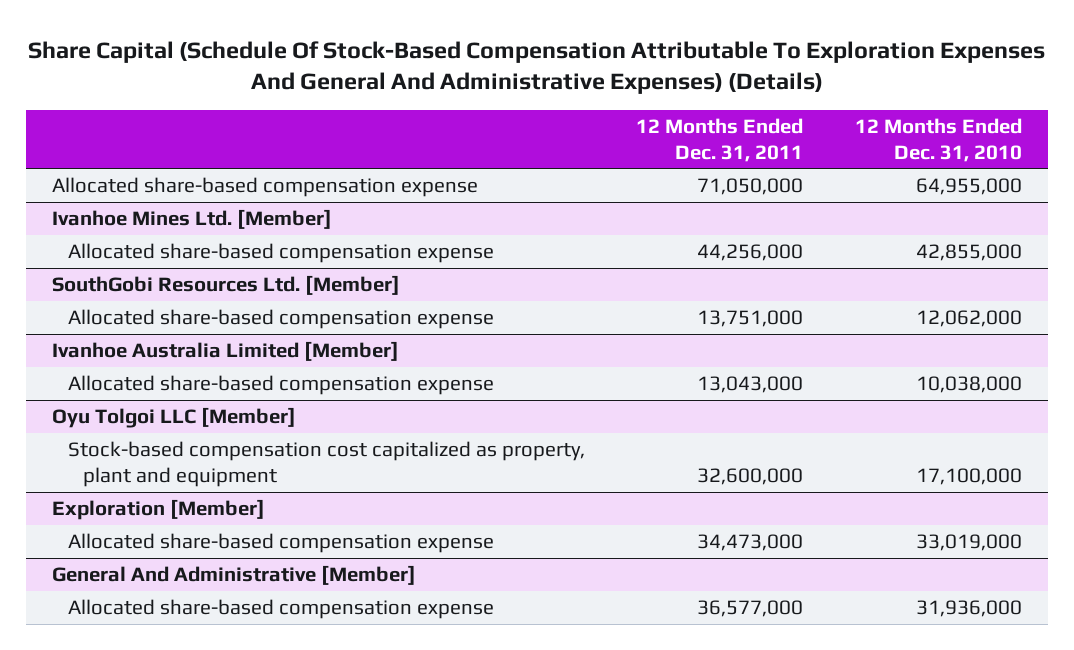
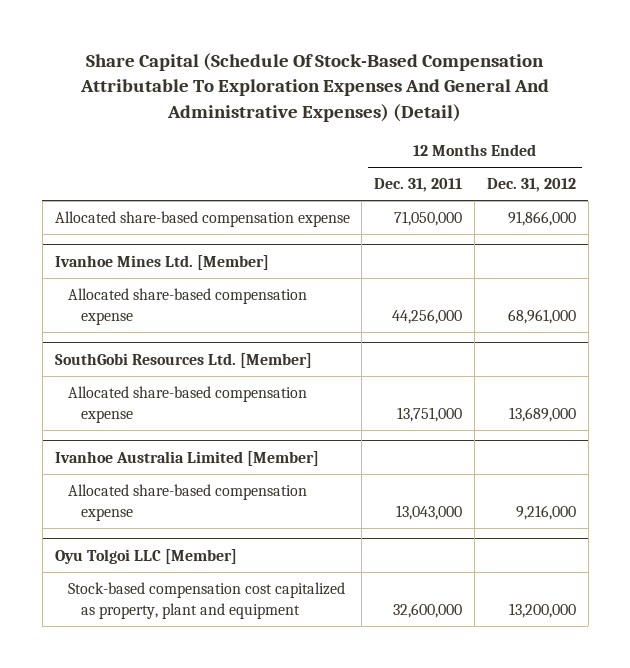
[27,40,1045,95] Share Capital (Schedule Of Stock-Based Compensation Attributable To Exploration Expenses And General And Administrative Expenses) (Details) -> [80,53,550,122] Share Capital (Schedule Of Stock-Based Compensation Attributable To Exploration Expenses And General And Administrative Expenses) (Detail)
[854,117,1022,162] 12 Months Ended Dec. 31, 2010 -> none
none -> [486,178,576,193] Dec. 31, 2012
[52,498,266,520] Exploration [Member] -> none
[67,532,494,553] Allocated share-based compensation expense -> none
[52,564,417,585] General And Administrative [Member] -> none
[67,598,494,619] Allocated share-based compensation expense -> none

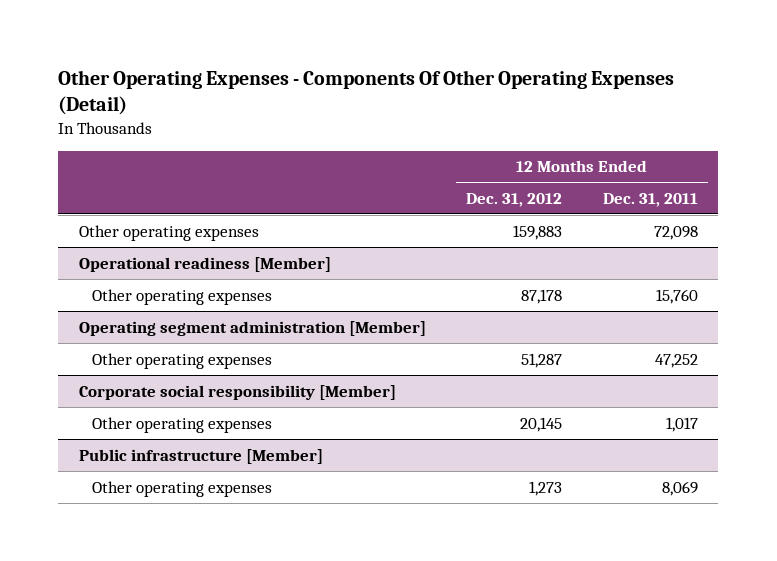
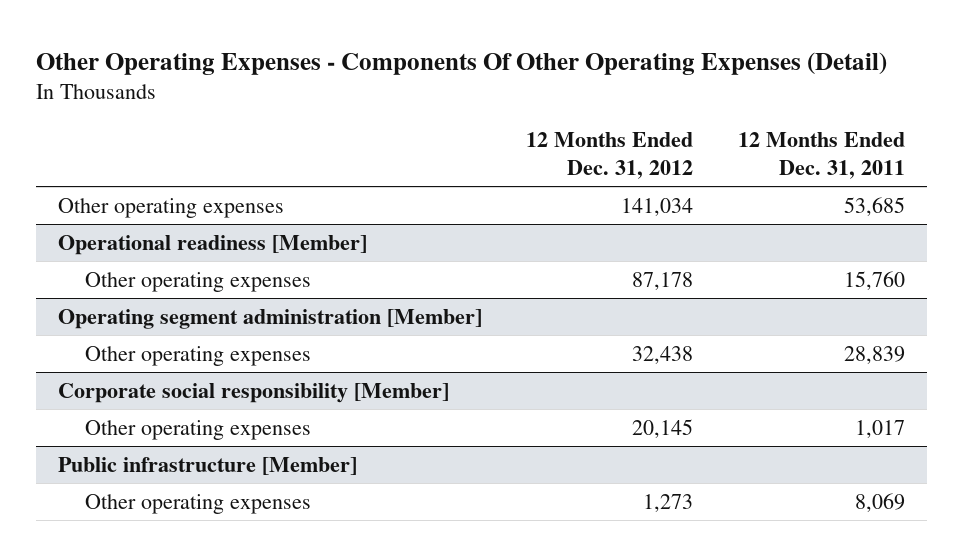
[513,224,563,240] 159,883 -> [621,197,694,216] 141,034
[653,225,698,240] 72,098 -> [843,196,905,216] 53,685
[521,352,563,368] 51,287 -> [632,345,694,364] 32,438
[654,353,698,368] 47,252 -> [843,345,905,364] 28,839

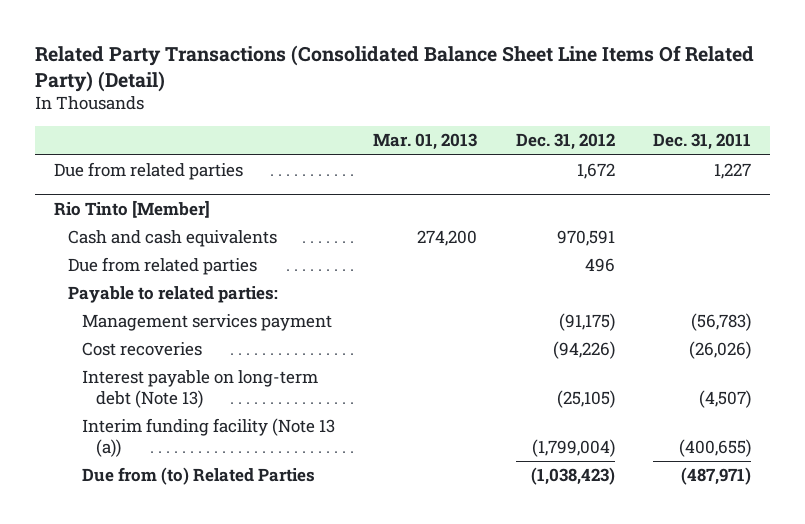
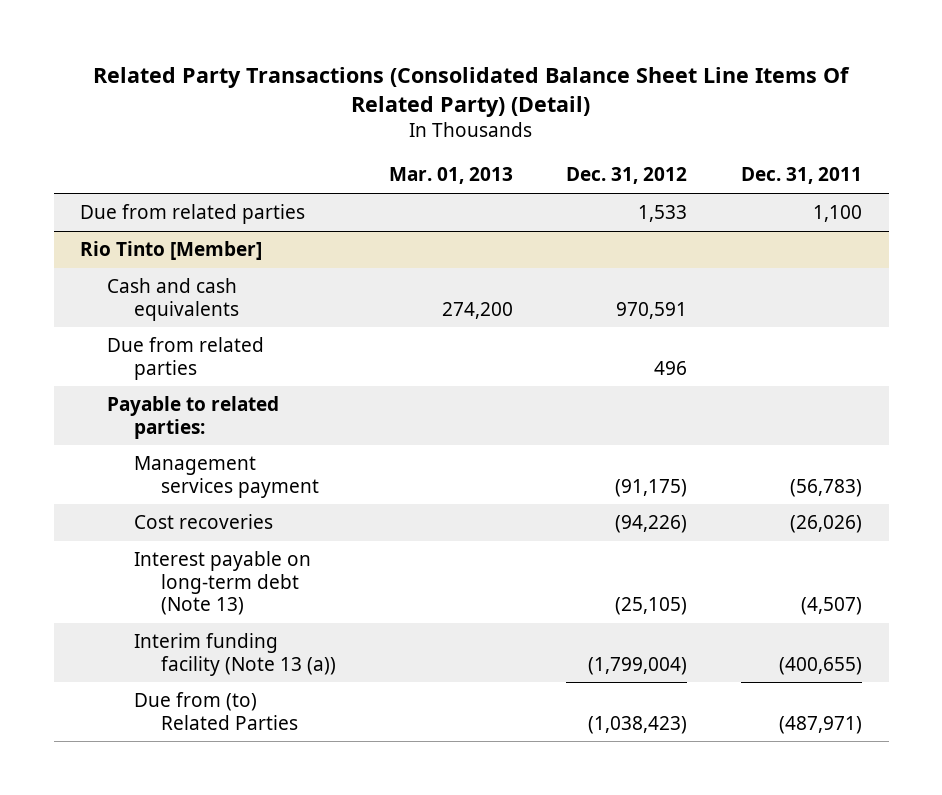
[576,163,615,180] 1,672 -> [638,205,688,223] 1,533
[713,163,751,180] 1,227 -> [812,205,862,223] 1,100

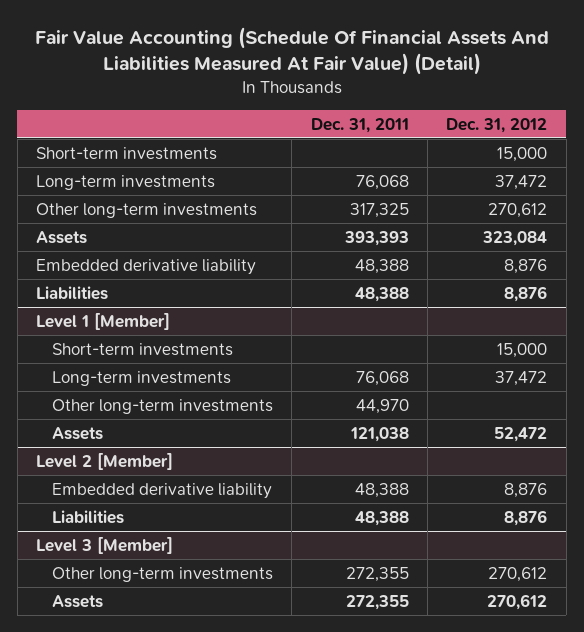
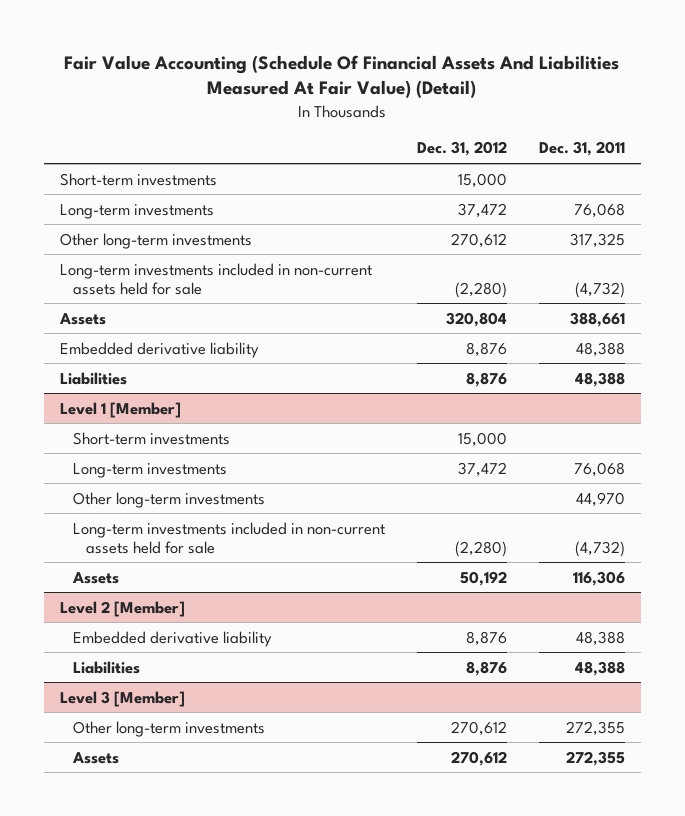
none -> [59,262,372,295] Long-term investments included in non-current assets held for sale
[343,230,409,246] 393,393 -> [570,311,626,327] 388,661
[482,230,548,246] 323,084 -> [445,311,507,327] 320,804
none -> [72,521,385,554] Long-term investments included in non-current assets held for sale
[349,426,409,442] 121,038 -> [573,570,626,586] 116,306
[494,426,548,442] 52,472 -> [459,570,507,586] 50,192

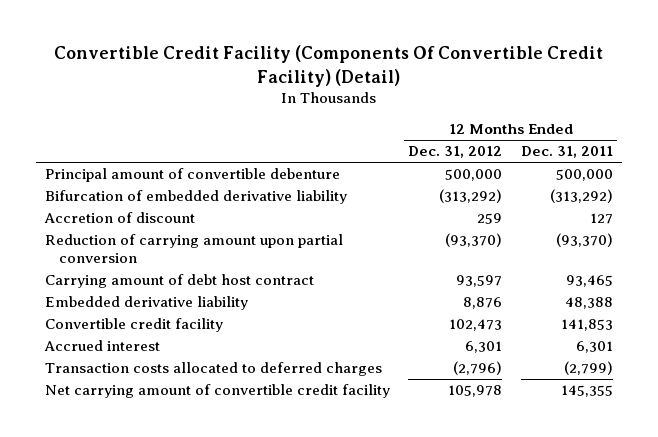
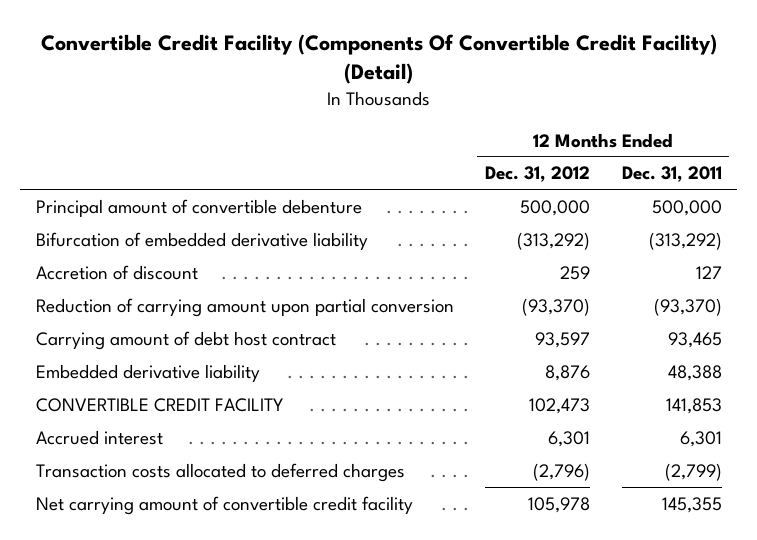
[45,318,224,333] Convertible credit facility -> [35,397,283,412] CONVERTIBLE CREDIT FACILITY

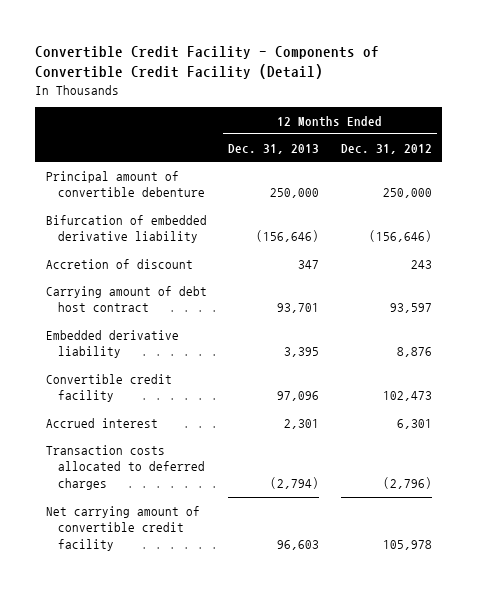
[40,33,717,85] Convertible Credit Facility (Components Of Convertible Credit Facility) (Detail) -> [35,45,380,80] Convertible Credit Facility - Components of Convertible Credit Facility (Detail)
[621,166,722,183] Dec. 31, 2011 -> none
none -> [228,143,320,154] Dec. 31, 2013
[35,297,454,317] Reduction of carrying amount upon partial conversion -> none
[520,199,591,216] 500,000 -> [382,188,432,199] 250,000
[517,231,591,250] (313,292) -> [368,230,432,243] (156,646)
[560,265,591,280] 259 -> [410,259,432,269] 243
[35,397,283,412] CONVERTIBLE CREDIT FACILITY -> [45,373,172,403] Convertible credit facility

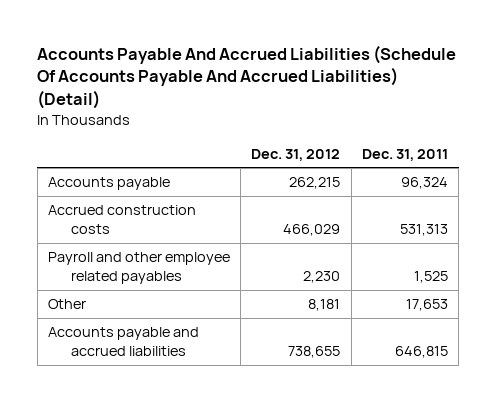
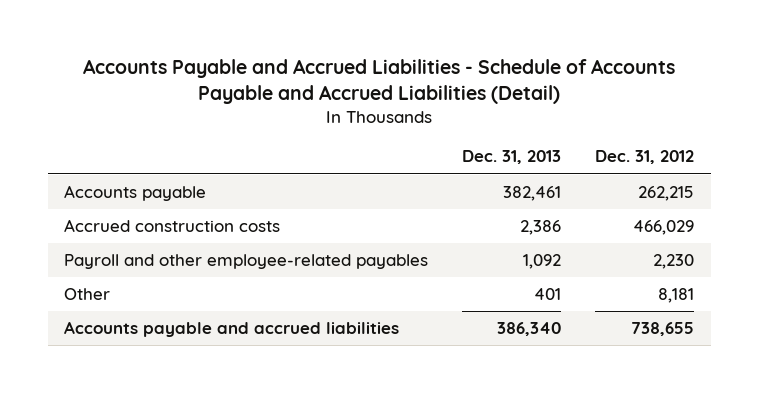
[37,44,457,110] Accounts Payable And Accrued Liabilities (Schedule Of Accounts Payable And Accrued Liabilities) (Detail) -> [83,58,676,104] Accounts Payable and Accrued Liabilities - Schedule of Accounts Payable and Accrued Liabilities (Detail)
[361,148,448,161] Dec. 31, 2011 -> none
none -> [462,150,562,165] Dec. 31, 2013
[48,252,231,284] Payroll and other employee related payables -> [64,253,429,269] Payroll and other employee-related payables

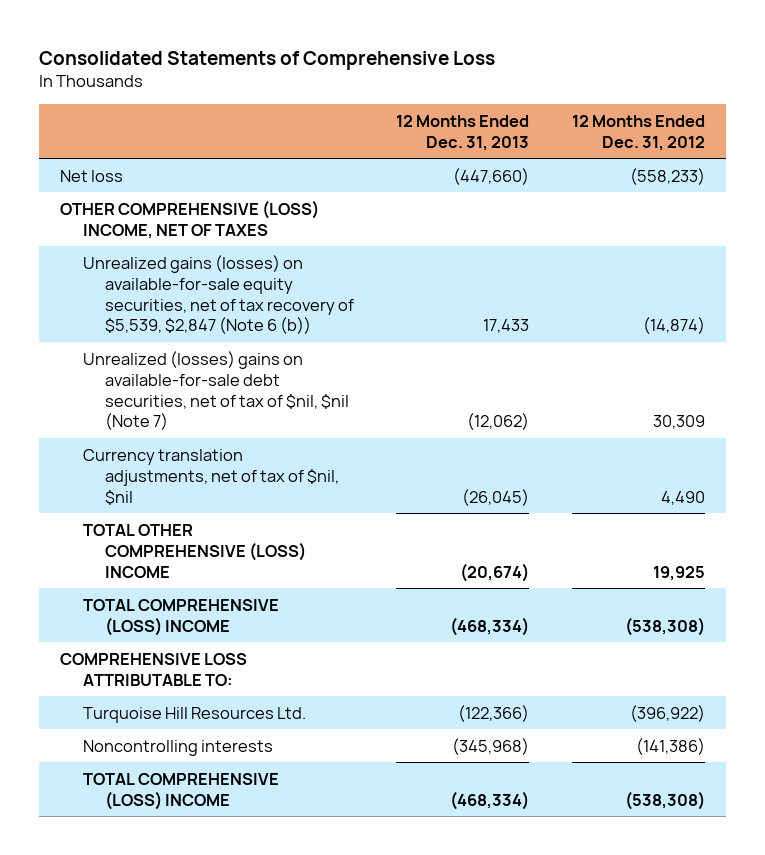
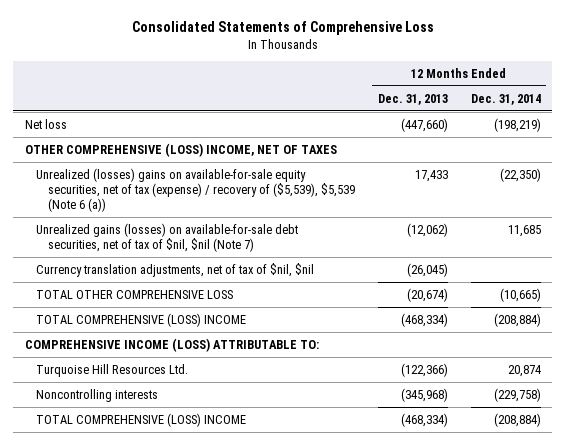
[571,114,705,151] 12 Months Ended Dec. 31, 2012 -> none
none -> [470,93,541,105] Dec. 31, 2014
[82,254,355,335] Unrealized gains (losses) on available-for-sale equity securities, net of tax recovery of $5,539, $2,847 (Note 6 (b)) -> [36,167,356,213] Unrealized (losses) gains on available-for-sale equity securities, net of tax (expense) / recovery of ($5,539), $5,539 (Note 6 (a))
[82,350,350,431] Unrealized (losses) gains on available-for-sale debt securities, net of tax of $nil, $nil (Note 7) -> [36,222,299,253] Unrealized gains (losses) on available-for-sale debt securities, net of tax of $nil, $nil (Note 7)
[82,523,307,578] TOTAL OTHER COMPREHENSIVE (LOSS) INCOME -> [36,289,234,299] TOTAL OTHER COMPREHENSIVE LOSS
[60,652,248,686] COMPREHENSIVE LOSS ATTRIBUTABLE TO: -> [24,337,319,352] COMPREHENSIVE INCOME (LOSS) ATTRIBUTABLE TO:

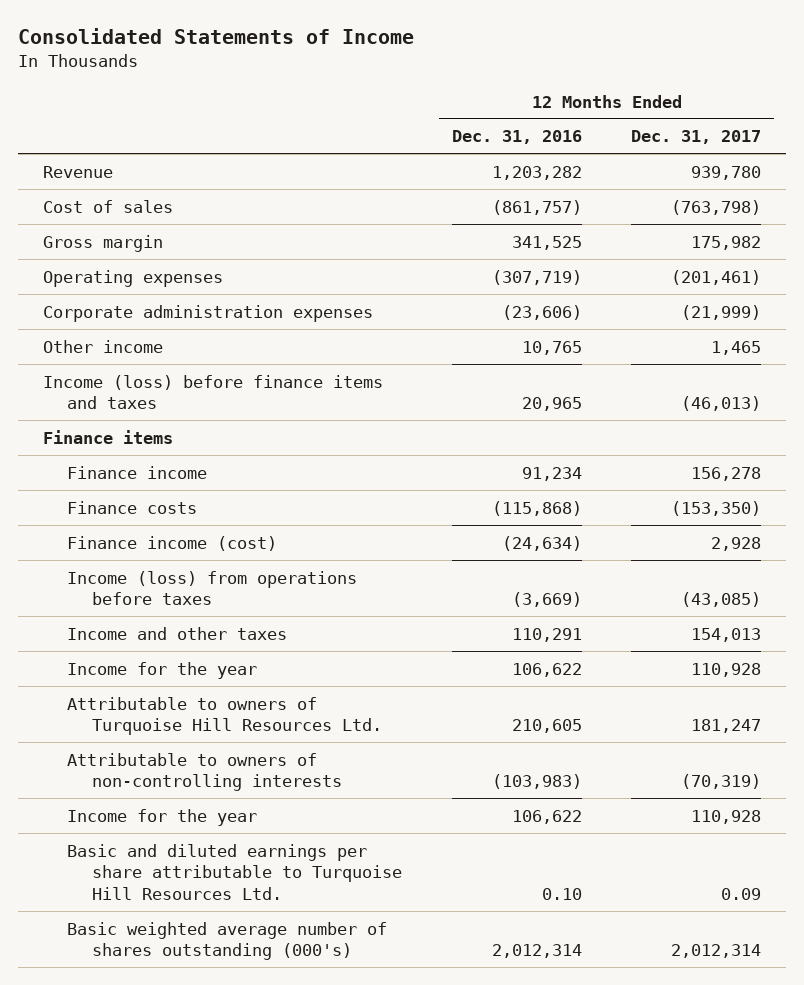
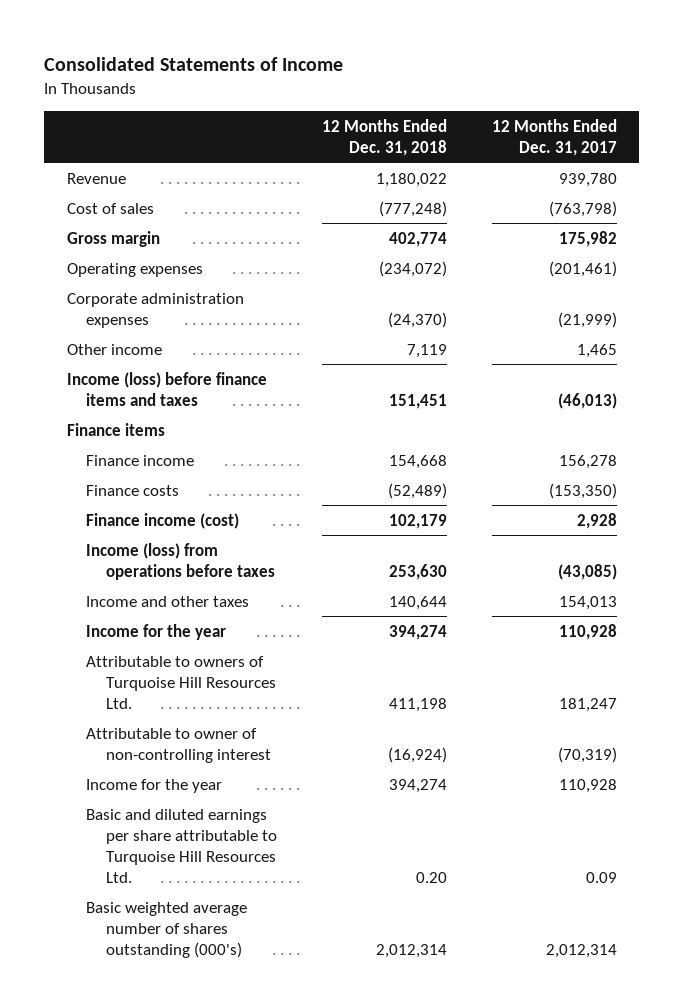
[451,130,582,145] Dec. 31, 2016 -> none
none -> [322,118,448,156] 12 Months Ended Dec. 31, 2018
[67,752,342,792] Attributable to owners of non-controlling interests -> [86,727,272,763] Attributable to owner of non-controlling interest

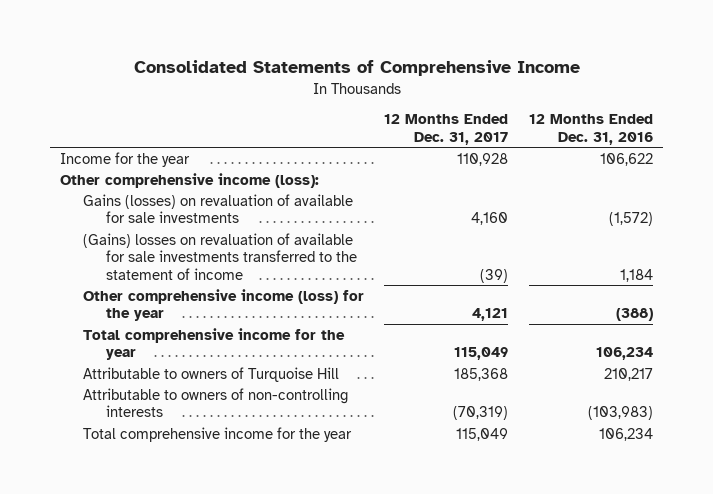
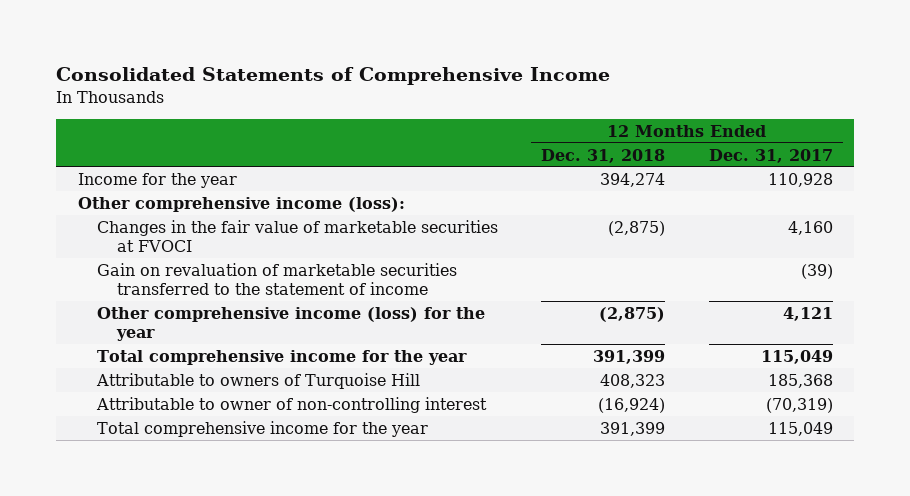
[528,114,653,145] 12 Months Ended Dec. 31, 2016 -> none
none -> [541,148,666,163] Dec. 31, 2018
[82,193,353,224] Gains (losses) on revaluation of available for sale investments -> [97,219,499,253] Changes in the fair value of marketable securities at FVOCI
[82,232,357,280] (Gains) losses on revaluation of available for sale investments transferred to the statement of income -> [97,262,458,296] Gain on revaluation of marketable securities transferred to the statement of income
[82,387,348,418] Attributable to owners of non-controlling interests -> [96,396,488,413] Attributable to owner of non-controlling interest

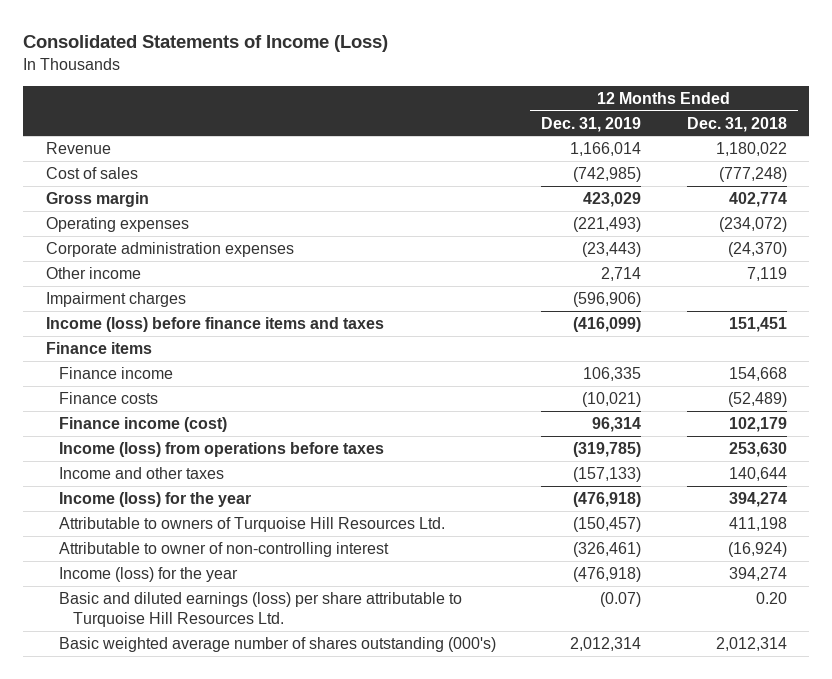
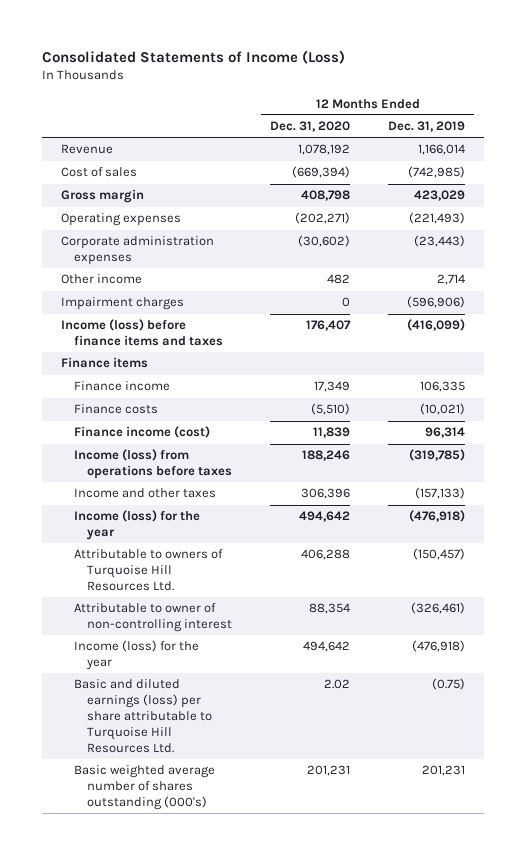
[686,116,787,132] Dec. 31, 2018 -> none
none -> [270,121,351,133] Dec. 31, 2020
[600,591,642,607] (0.07) -> [431,678,465,691] (0.75)
[570,636,642,651] 2,012,314 -> [421,765,465,777] 201,231

